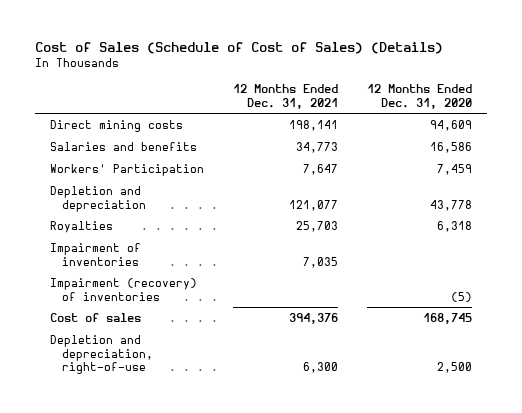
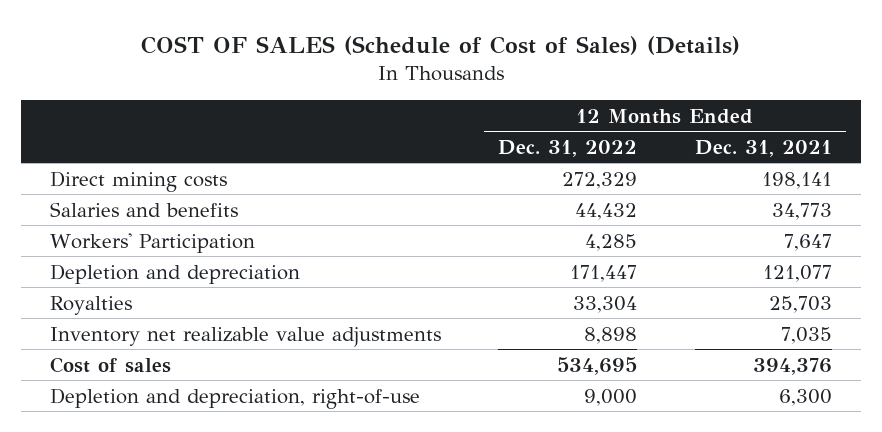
[34,42,443,55] Cost of Sales (Schedule of Cost of Sales) (Details) -> [140,35,740,55] COST OF SALES (Schedule of Cost of Sales) (Details)
[367,84,473,109] 12 Months Ended Dec. 31, 2020 -> none
none -> [498,139,638,157] Dec. 31, 2022
[49,278,197,301] Impairment (recovery) of inventories -> none
[49,243,141,266] Impairment of inventories -> [49,326,441,347] Inventory net realizable value adjustments

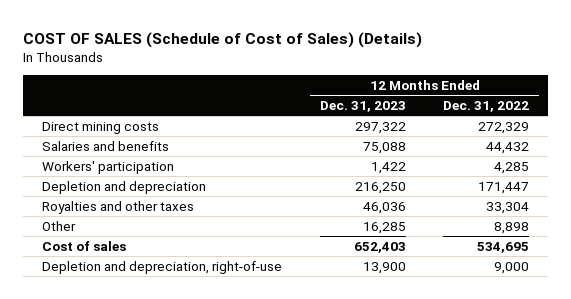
[694,139,832,157] Dec. 31, 2021 -> none
none -> [319,101,406,113] Dec. 31, 2023
[49,232,255,253] Workers' Participation -> [41,160,174,174] Workers' participation
[49,295,132,315] Royalties -> [41,200,194,214] Royalties and other taxes
[49,326,441,347] Inventory net realizable value adjustments -> [41,220,76,231] Other

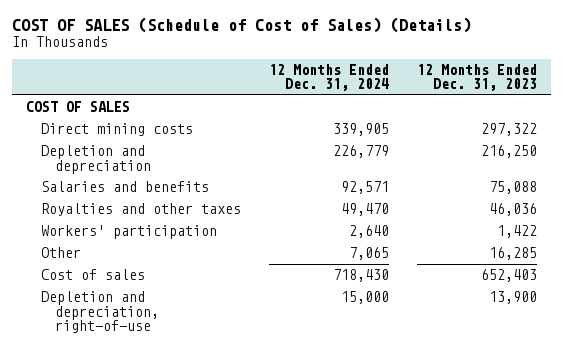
[443,101,530,113] Dec. 31, 2022 -> none
none -> [268,64,389,92] 12 Months Ended Dec. 31, 2024
none -> [26,101,131,113] COST OF SALES
[41,140,169,151] Salaries and benefits -> [40,181,209,193] Salaries and benefits
[41,160,174,174] Workers' participation -> [40,225,217,240] Workers' participation

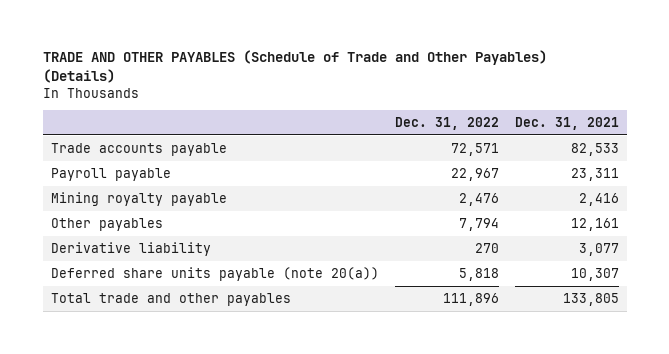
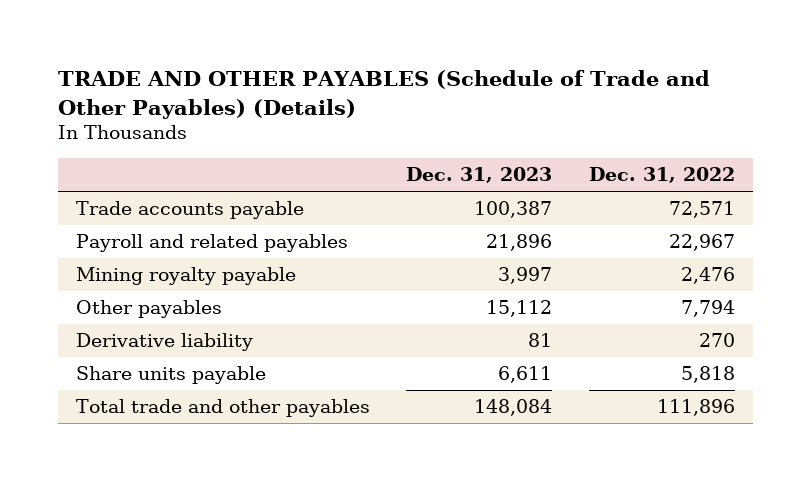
[514,117,619,131] Dec. 31, 2021 -> none
none -> [406,166,553,183] Dec. 31, 2023
[50,167,171,181] Payroll payable -> [76,234,349,253] Payroll and related payables
[50,266,379,281] Deferred share units payable (note 20(a)) -> [76,366,267,385] Share units payable

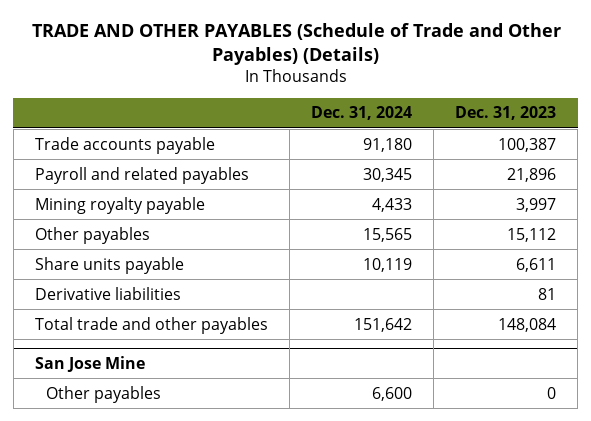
[588,166,735,183] Dec. 31, 2022 -> none
none -> [311,106,413,121] Dec. 31, 2024
[76,333,254,352] Derivative liability -> none
none -> [34,286,181,300] Derivative liabilities
none -> [34,355,145,372] San Jose Mine
none -> [45,385,161,403] Other payables

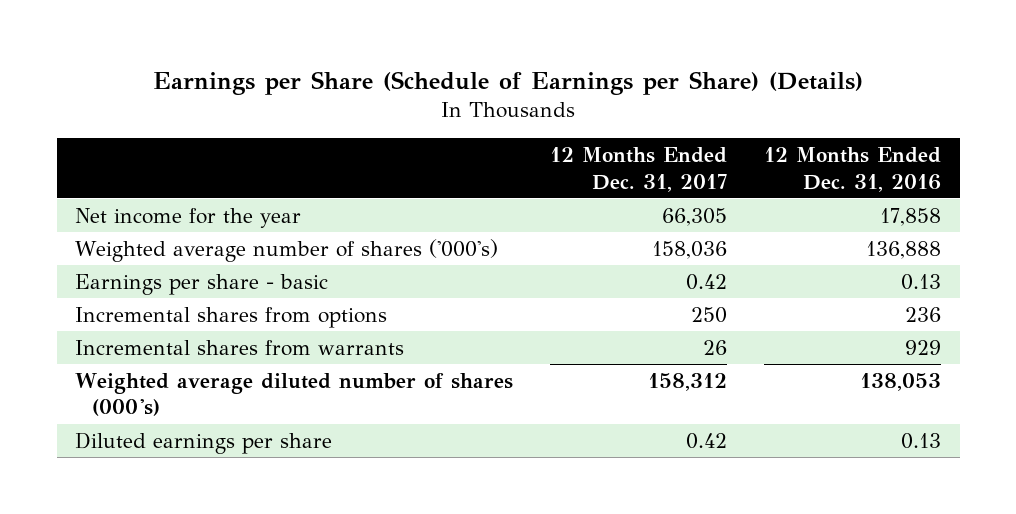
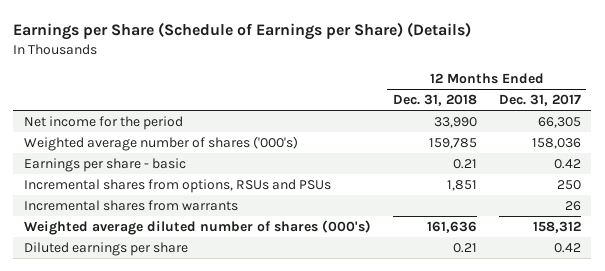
[764,147,942,192] 12 Months Ended Dec. 31, 2016 -> none
none -> [392,94,477,107] Dec. 31, 2018
[75,207,302,228] Net income for the year -> [24,116,184,131] Net income for the period
[75,306,388,328] Incremental shares from options -> [24,179,332,194] Incremental shares from options, RSUs and PSUs

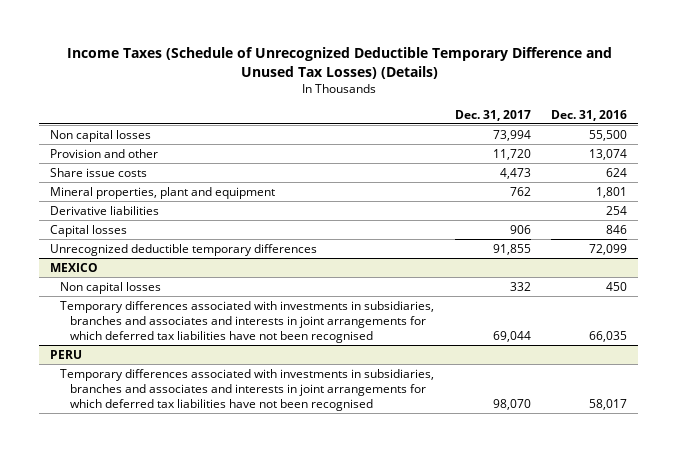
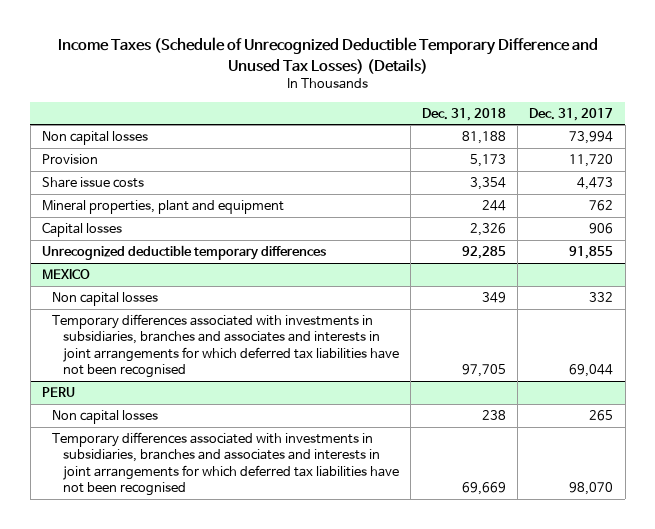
[551,109,628,121] Dec. 31, 2016 -> none
none -> [422,107,507,121] Dec. 31, 2018
[49,148,158,158] Provision and other -> [41,154,98,165] Provision
[49,205,159,215] Derivative liabilities -> none
none -> [52,410,159,425] Non capital losses

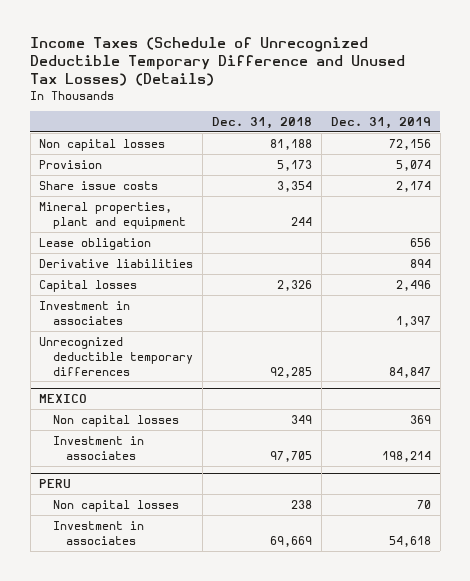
[529,107,614,121] Dec. 31, 2017 -> none
none -> [330,116,431,129] Dec. 31, 2019
none -> [39,237,152,250] Lease obligation
none -> [39,258,194,268] Derivative liabilities
none -> [39,300,131,325] Investment in associates
[52,314,400,379] Temporary differences associated with investments in subsidiaries, branches and associates and interests in joint arrangements for which deferred tax liabilities have not been recognised -> [52,435,144,460] Investment in associates
[52,432,400,497] Temporary differences associated with investments in subsidiaries, branches and associates and interests in joint arrangements for which deferred tax liabilities have not been recognised -> [52,520,144,545] Investment in associates

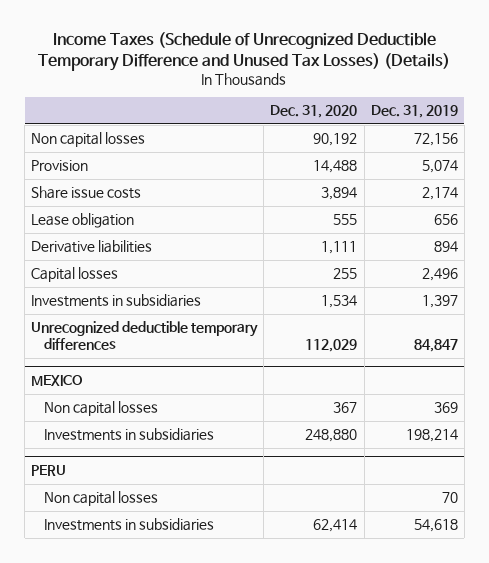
[212,116,313,129] Dec. 31, 2018 -> none
none -> [270,105,358,119] Dec. 31, 2020
[39,201,186,229] Mineral properties, plant and equipment -> none
[39,300,131,325] Investment in associates -> [31,294,202,308] Investments in subsidiaries
[52,435,144,460] Investment in associates -> [44,428,215,442] Investments in subsidiaries
[52,520,144,545] Investment in associates -> [44,518,215,532] Investments in subsidiaries

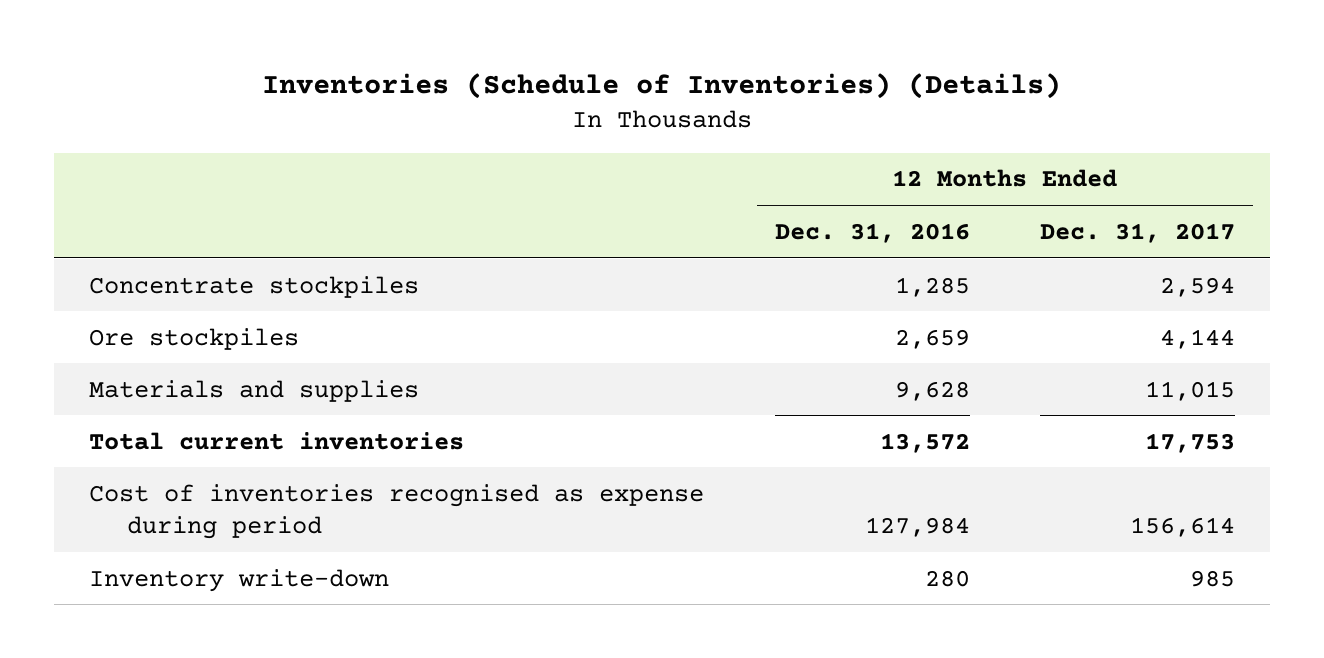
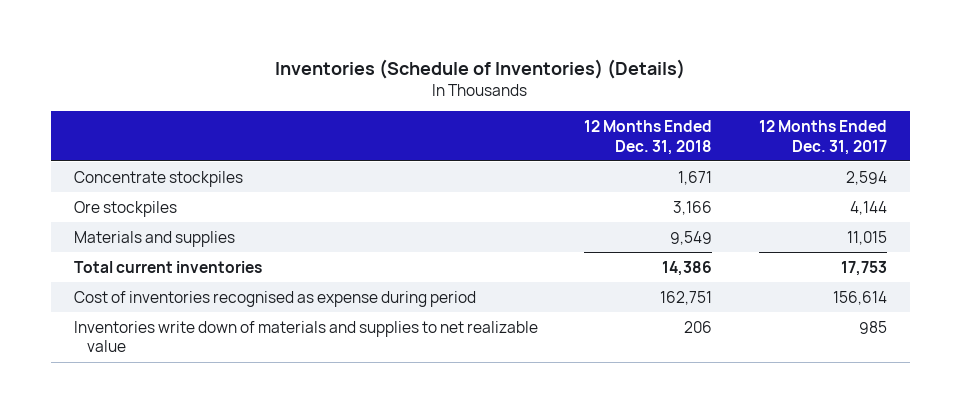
[774,222,970,243] Dec. 31, 2016 -> none
none -> [584,119,713,155] 12 Months Ended Dec. 31, 2018
[89,568,390,592] Inventory write-down -> [73,320,538,353] Inventories write down of materials and supplies to net realizable value

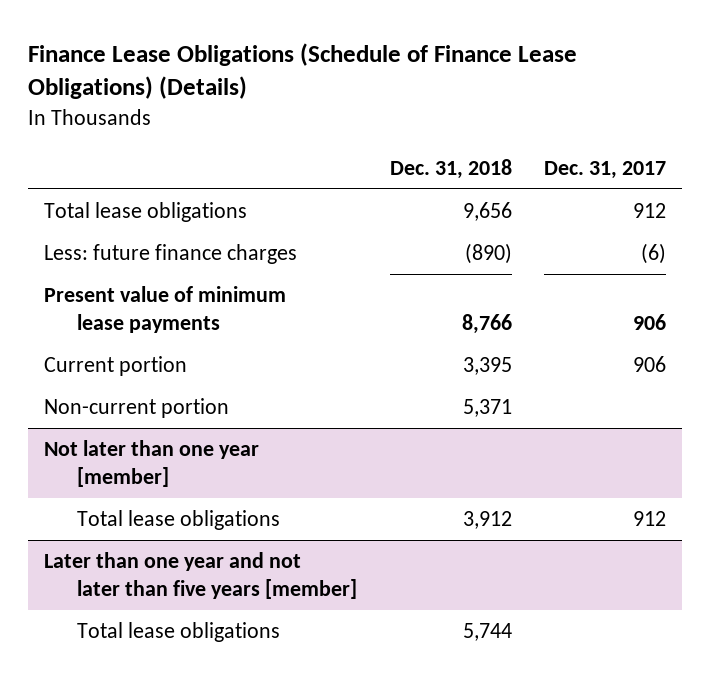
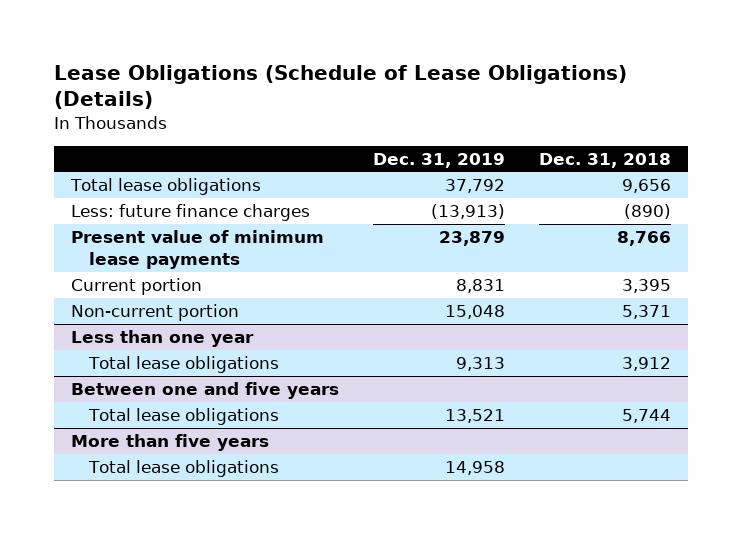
[28,42,578,100] Finance Lease Obligations (Schedule of Finance Lease Obligations) (Details) -> [54,65,628,110] Lease Obligations (Schedule of Lease Obligations) (Details)
[543,160,666,179] Dec. 31, 2017 -> none
none -> [373,152,506,168] Dec. 31, 2019
[44,440,260,487] Not later than one year [member] -> [71,330,255,348] Less than one year
[44,552,358,599] Later than one year and not later than five years [member] -> [71,382,340,400] Between one and five years
none -> [71,434,270,452] More than five years
none -> [88,460,280,478] Total lease obligations

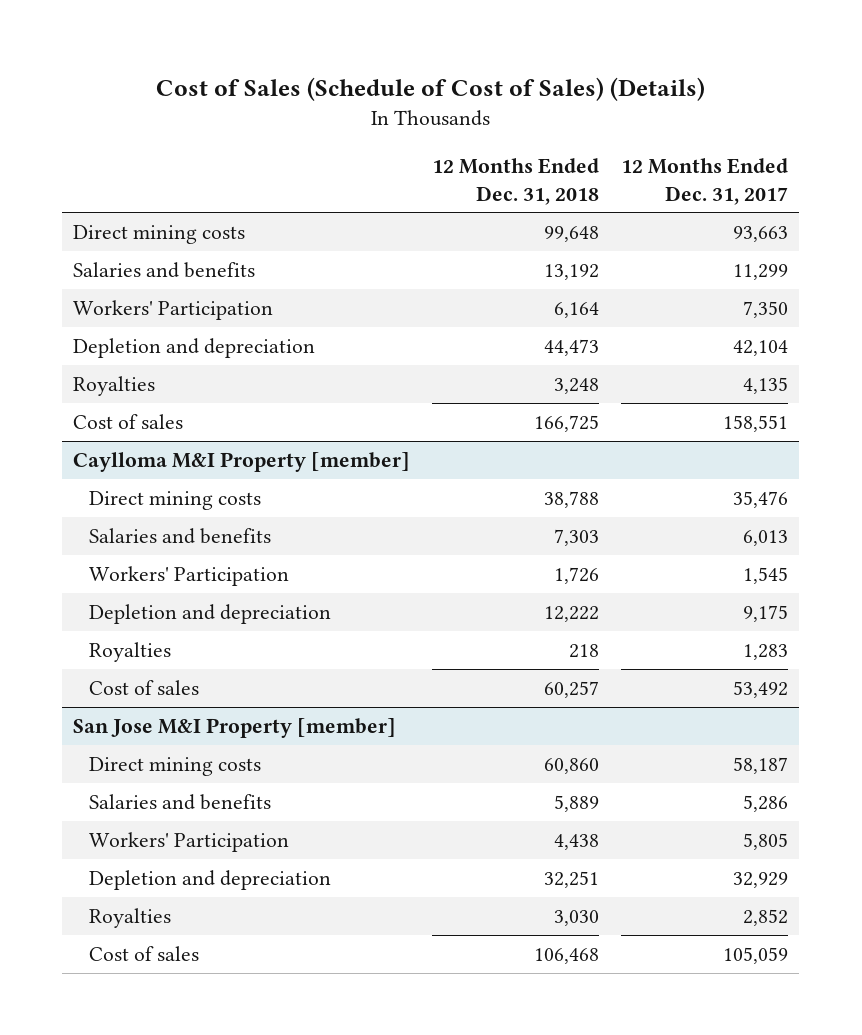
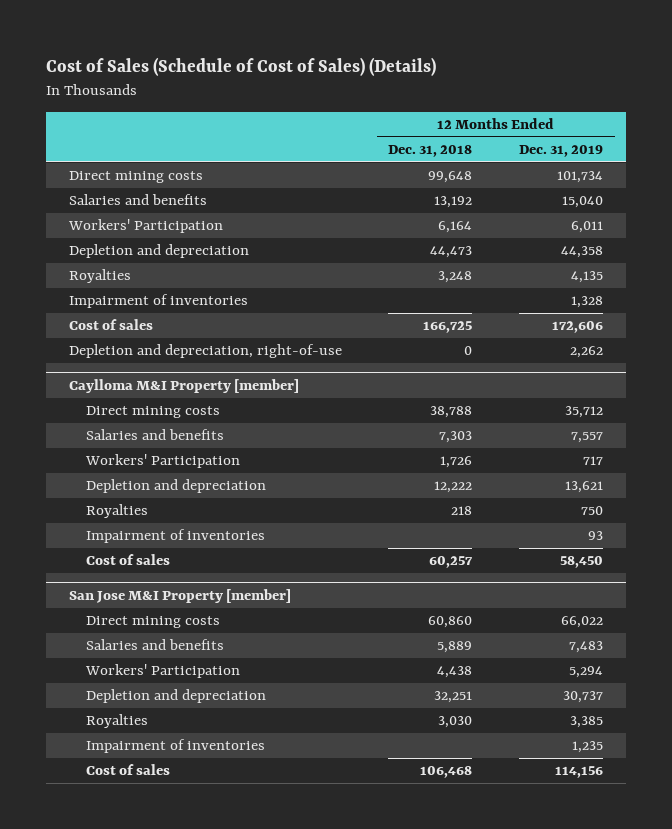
[621,158,789,205] 12 Months Ended Dec. 31, 2017 -> none
none -> [518,144,603,157] Dec. 31, 2019
none -> [68,294,248,309] Impairment of inventories
none -> [68,344,342,359] Depletion and depreciation, right-of-use
none -> [85,529,265,544] Impairment of inventories
none -> [85,739,265,754] Impairment of inventories

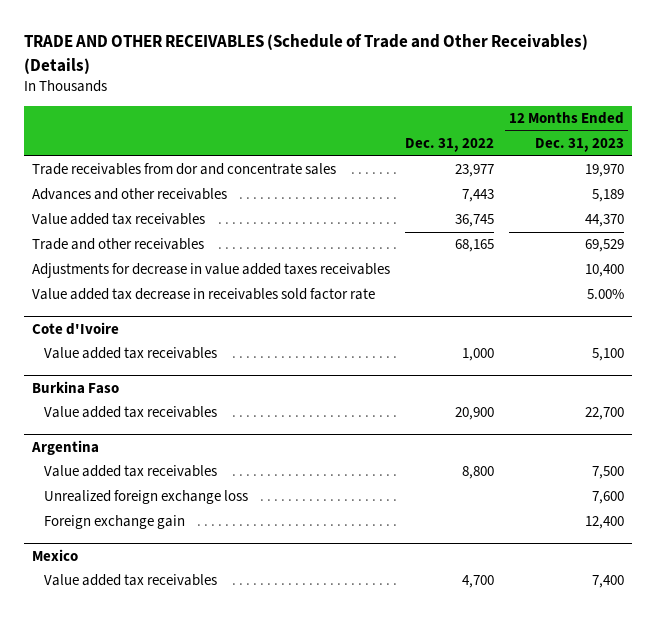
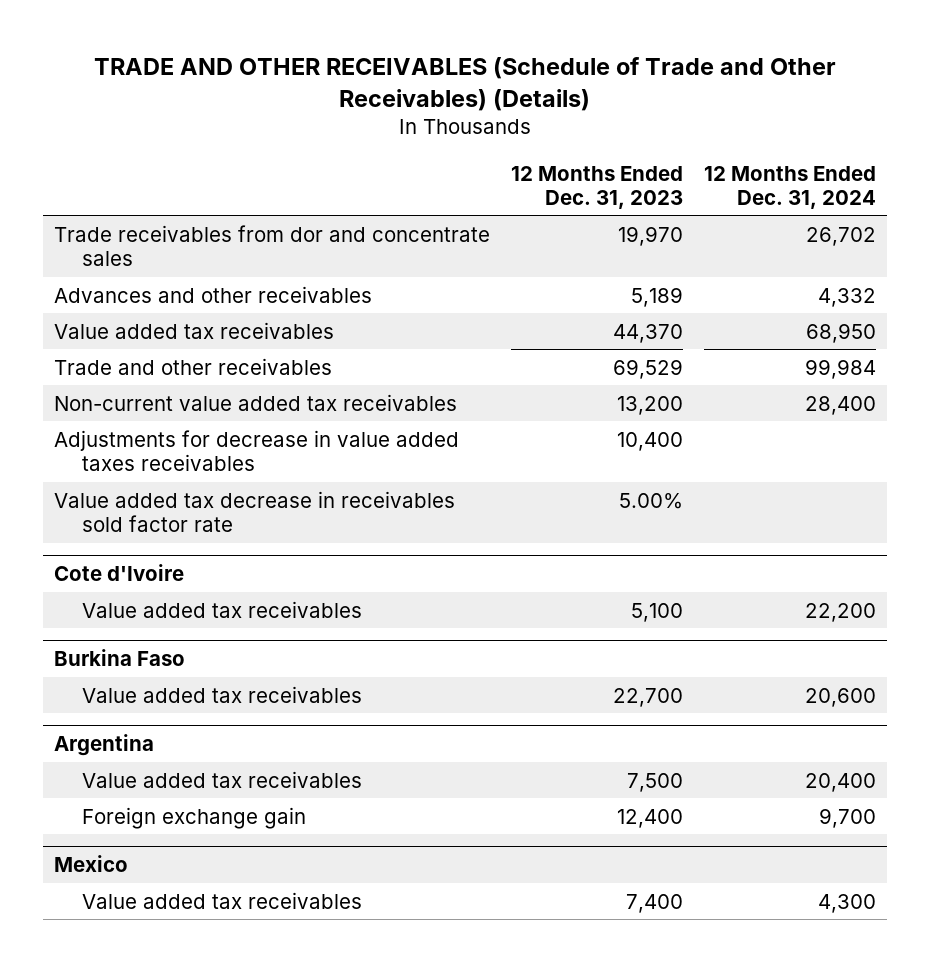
[404,138,494,153] Dec. 31, 2022 -> none
none -> [704,165,877,209] 12 Months Ended Dec. 31, 2024
none -> [54,393,458,411] Non-current value added tax receivables
[43,490,248,505] Unrealized foreign exchange loss -> none

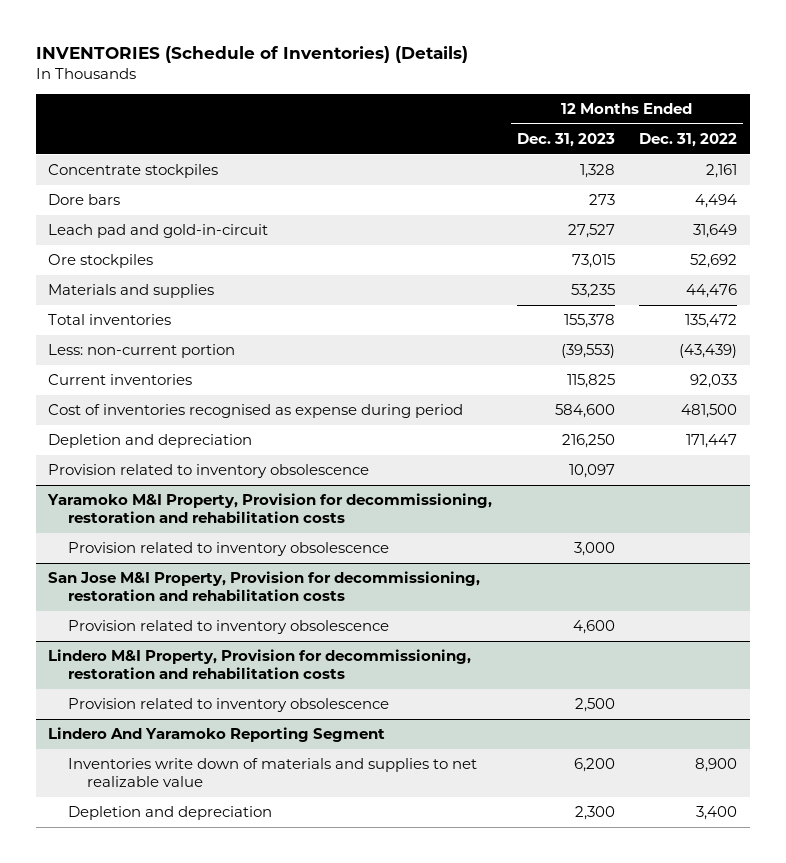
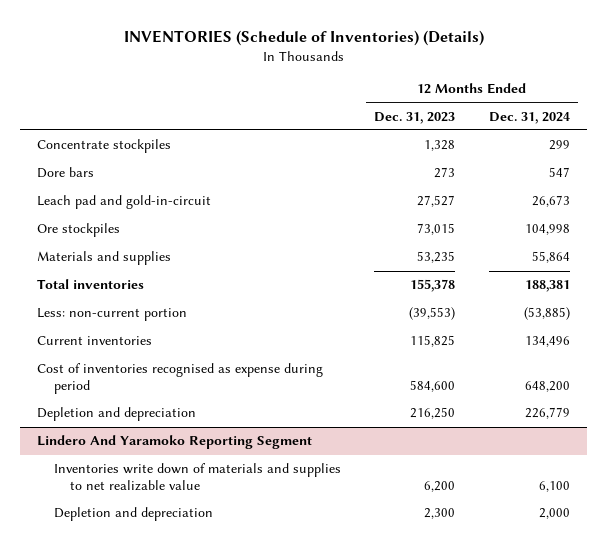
[639,133,738,148] Dec. 31, 2022 -> none
none -> [489,111,571,124] Dec. 31, 2024
[48,464,370,479] Provision related to inventory obsolescence -> none
[47,493,493,524] Yaramoko M&I Property, Provision for decommissioning, restoration and rehabilitation costs -> none
[67,542,389,557] Provision related to inventory obsolescence -> none
[48,571,481,602] San Jose M&I Property, Provision for decommissioning, restoration and rehabilitation costs -> none
[67,620,389,635] Provision related to inventory obsolescence -> none
[48,649,472,680] Lindero M&I Property, Provision for decommissioning, restoration and rehabilitation costs -> none
[67,698,389,713] Provision related to inventory obsolescence -> none

